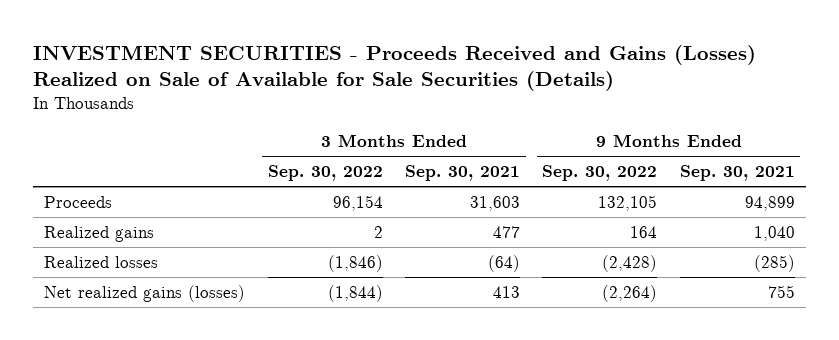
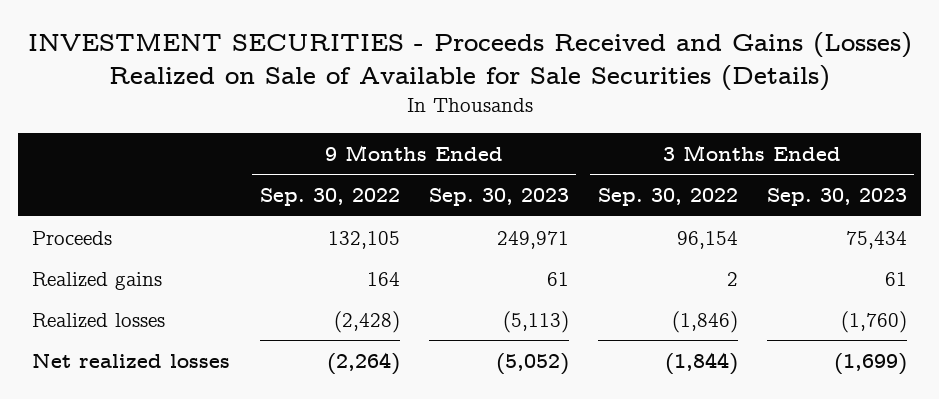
[404,165,520,182] Sep. 30, 2021 -> none
[679,165,795,182] Sep. 30, 2021 -> none
none -> [428,188,569,207] Sep. 30, 2023
none -> [766,188,907,207] Sep. 30, 2023
[44,284,246,302] Net realized gains (losses) -> [32,352,231,368] Net realized losses

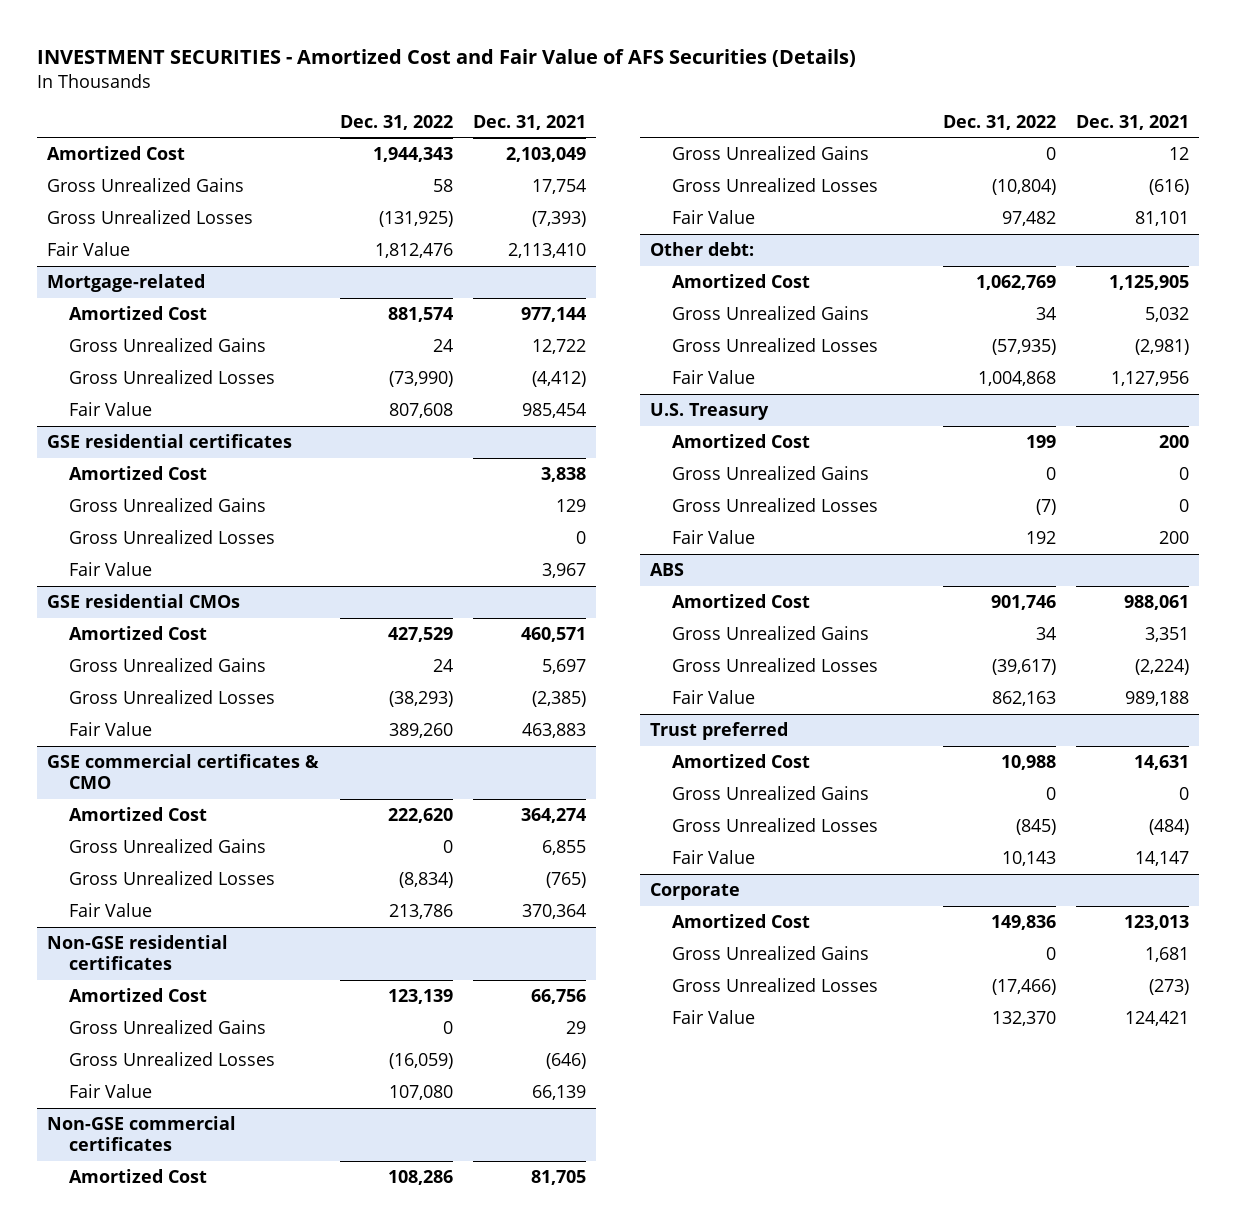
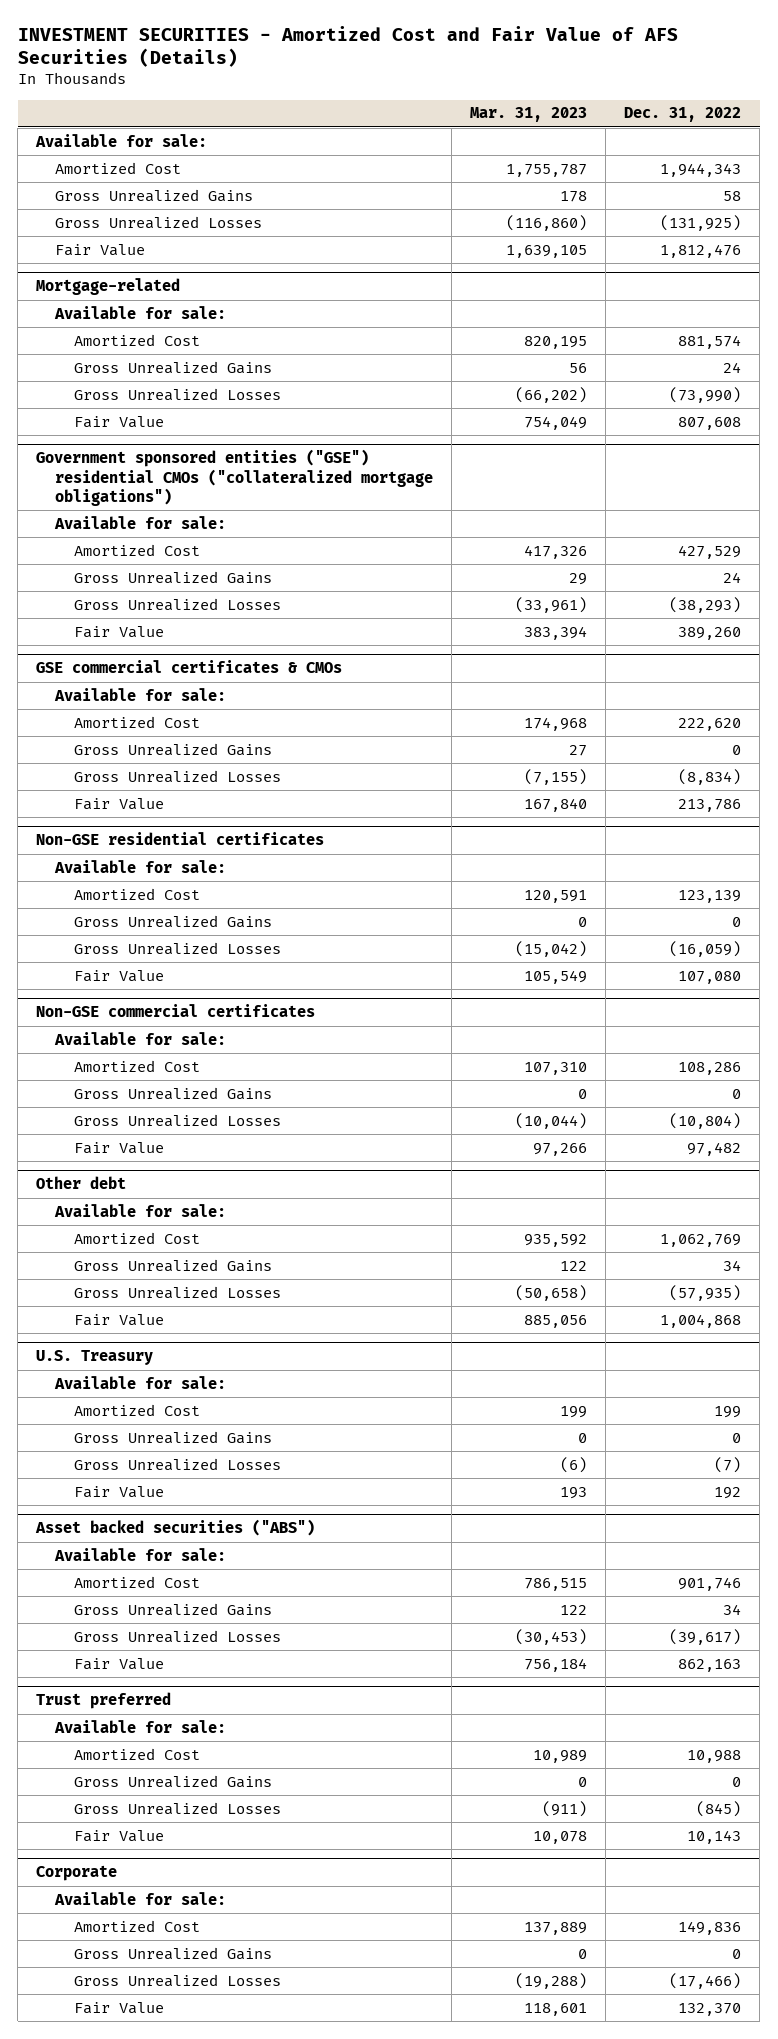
[473,114,587,130] Dec. 31, 2021 -> none
none -> [470,107,588,123] Mar. 31, 2023
none -> [35,133,208,147] Available for sale:
none -> [54,305,227,319] Available for sale:
[47,434,293,449] GSE residential certificates -> none
[69,466,208,481] Amortized Cost -> none
[69,498,267,513] Gross Unrealized Gains -> none
[69,530,276,545] Gross Unrealized Losses -> none
[69,562,153,577] Fair Value -> none
[47,594,241,609] GSE residential CMOs -> [36,449,434,506] Government sponsored entities ("GSE") residential CMOs ("collateralized mortgage obligations")
none -> [54,515,227,529] Available for sale:
[47,754,320,790] GSE commercial certificates & CMO -> [36,660,343,674] GSE commercial certificates & CMOs
none -> [54,687,227,701] Available for sale:
none -> [54,859,227,873] Available for sale:
none -> [54,1031,227,1045] Available for sale:
[650,242,755,257] Other debt: -> [36,1176,127,1190] Other debt
none -> [54,1203,227,1217] Available for sale:
none -> [54,1375,227,1389] Available for sale:
[650,563,685,577] ABS -> [35,1519,316,1537] Asset backed securities ("ABS")
none -> [54,1547,227,1561] Available for sale:
none -> [54,1719,227,1733] Available for sale:
none -> [54,1891,227,1905] Available for sale:

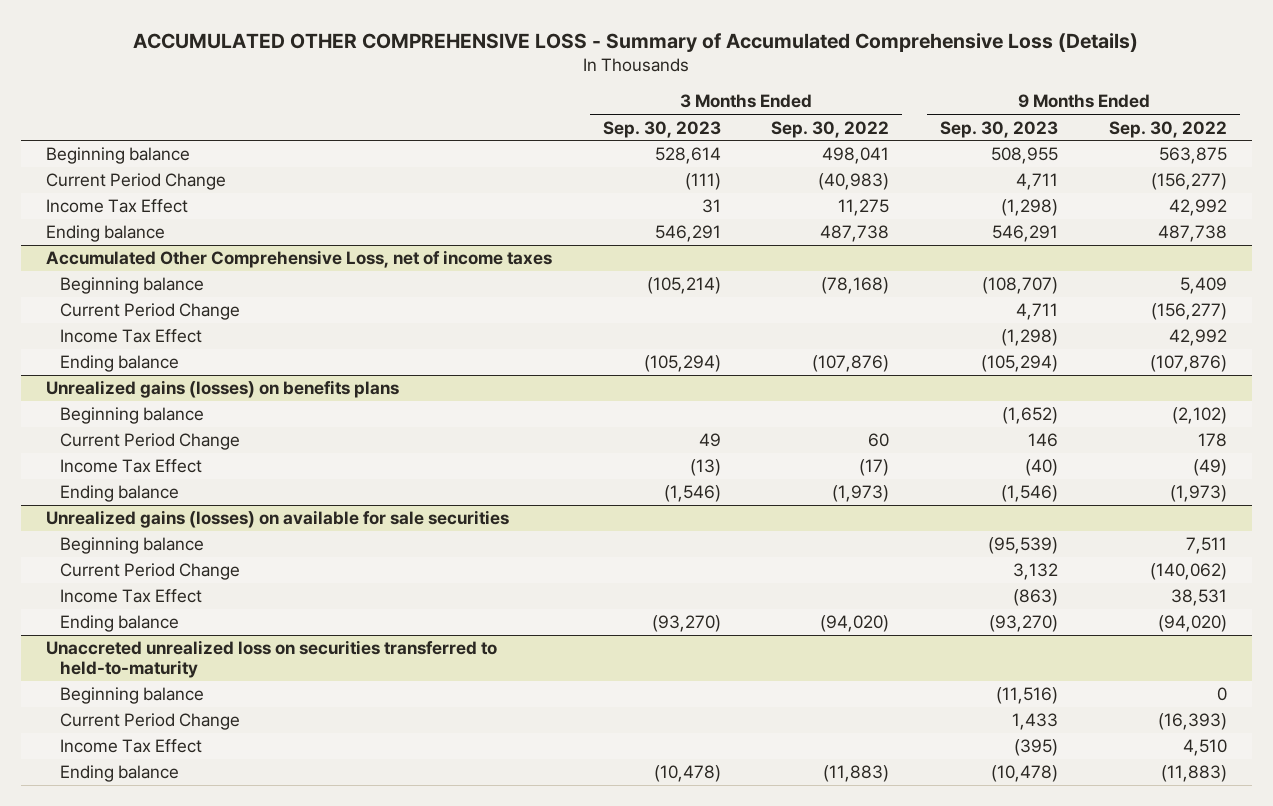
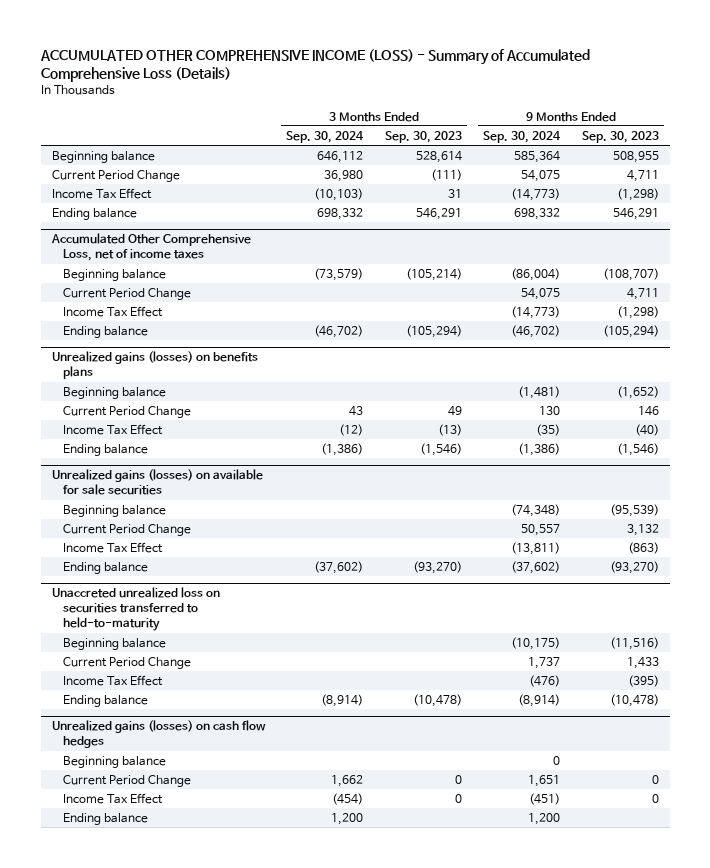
[133,32,1139,52] ACCUMULATED OTHER COMPREHENSIVE LOSS - Summary of Accumulated Comprehensive Loss (Details) -> [39,48,590,83] ACCUMULATED OTHER COMPREHENSIVE INCOME (LOSS) - Summary of Accumulated Comprehensive Loss (Details)
[771,120,890,138] Sep. 30, 2022 -> none
[1108,120,1227,138] Sep. 30, 2022 -> none
none -> [286,130,365,143] Sep. 30, 2024
none -> [483,130,562,143] Sep. 30, 2024
none -> [51,720,266,749] Unrealized gains (losses) on cash flow hedges
none -> [63,756,167,769] Beginning balance
none -> [63,775,192,788] Current Period Change
none -> [63,793,164,805] Income Tax Effect
none -> [63,813,149,826] Ending balance

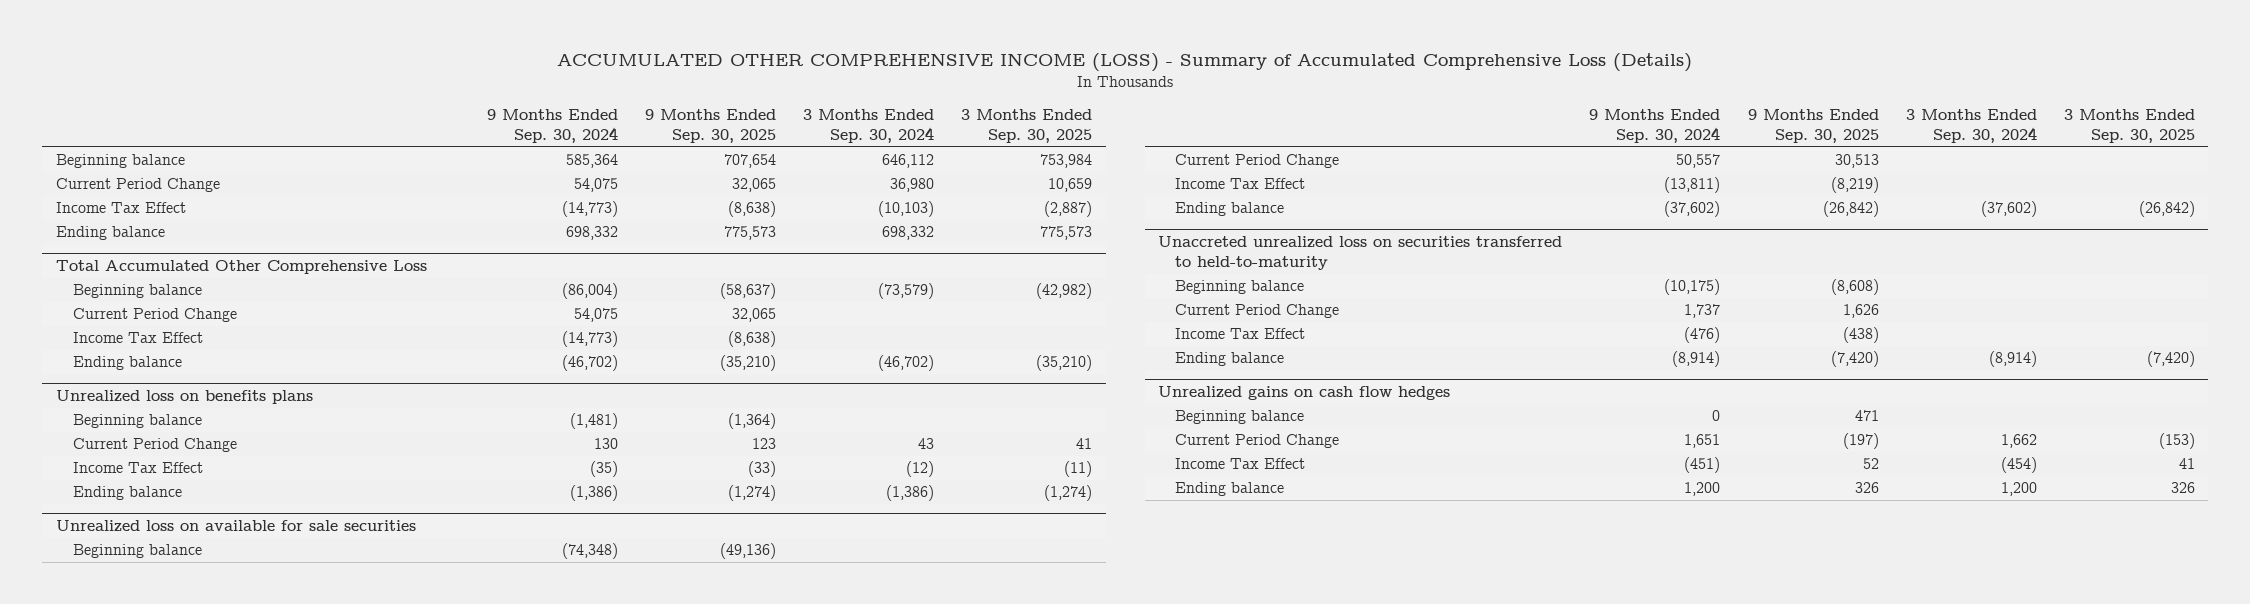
[384,130,462,143] Sep. 30, 2023 -> none
[581,130,659,143] Sep. 30, 2023 -> none
none -> [644,109,776,144] 9 Months Ended Sep. 30, 2025
none -> [961,109,1093,144] 3 Months Ended Sep. 30, 2025
[50,233,251,262] Accumulated Other Comprehensive Loss, net of income taxes -> [55,260,427,275] Total Accumulated Other Comprehensive Loss
[51,351,258,380] Unrealized gains (losses) on benefits plans -> [55,390,313,405] Unrealized loss on benefits plans
[51,469,263,496] Unrealized gains (losses) on available for sale securities -> [55,520,416,533] Unrealized loss on available for sale securities
[51,720,266,749] Unrealized gains (losses) on cash flow hedges -> [1158,386,1451,401] Unrealized gains on cash flow hedges

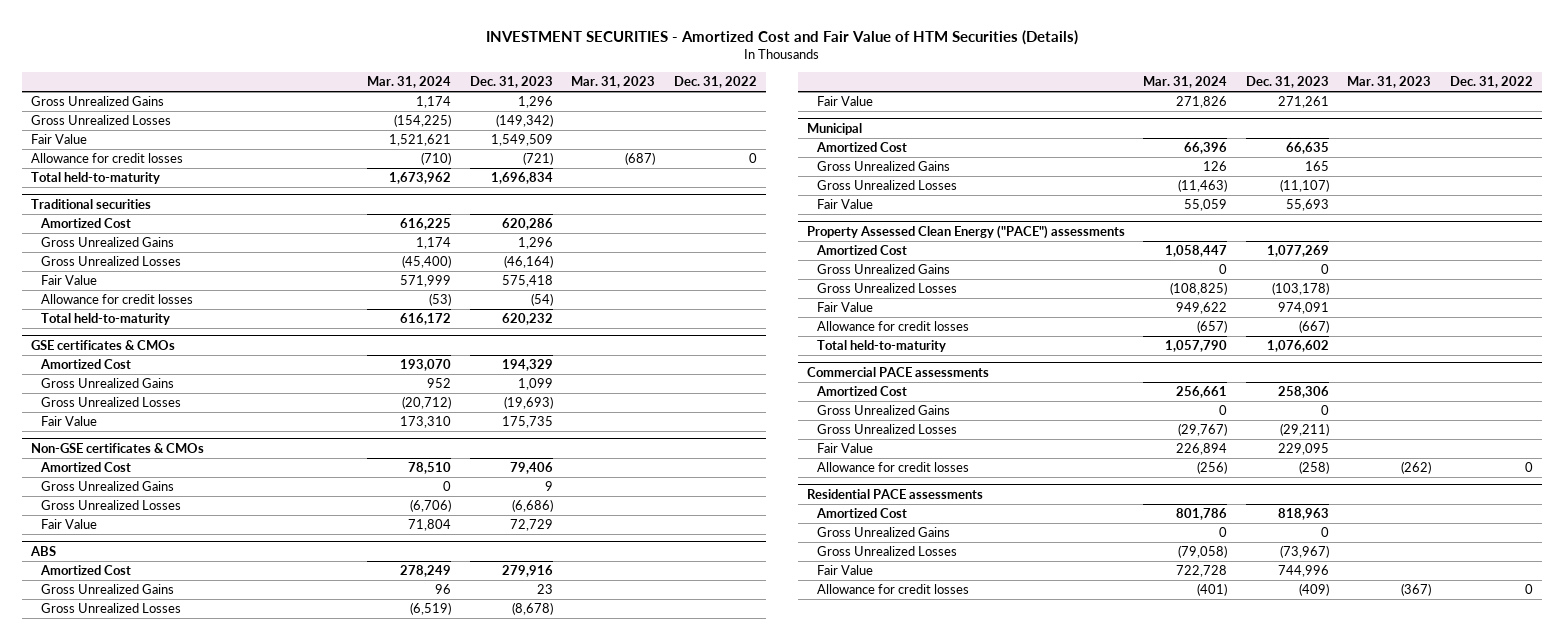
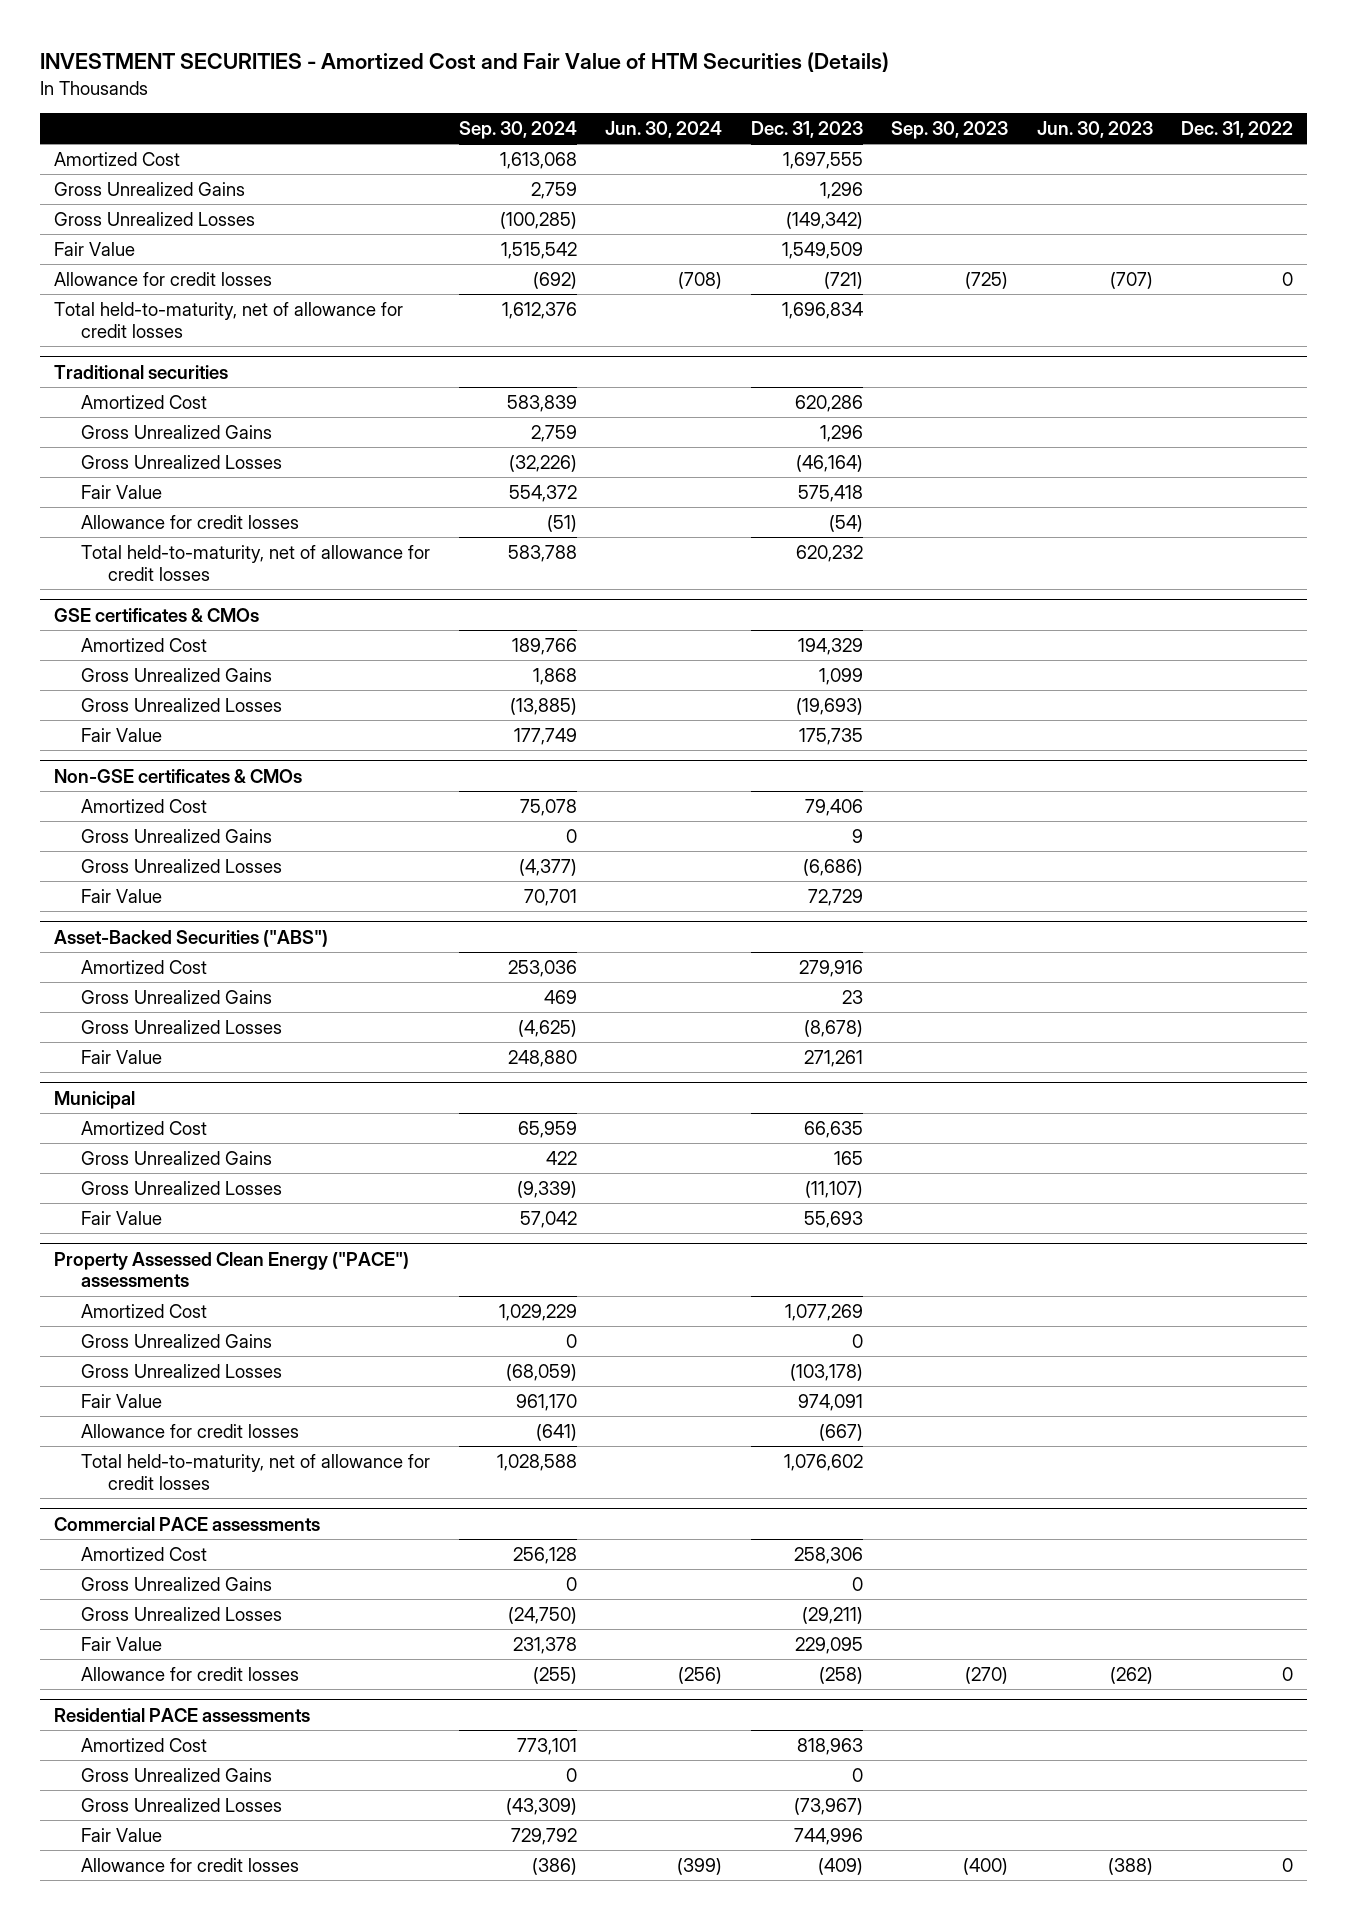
[367,76,452,89] Mar. 31, 2024 -> none
[571,76,656,89] Mar. 31, 2023 -> none
none -> [458,121,577,140] Sep. 30, 2024
none -> [605,121,723,139] Jun. 30, 2024
none -> [891,121,1009,140] Sep. 30, 2023
none -> [1036,121,1153,139] Jun. 30, 2023
none -> [54,151,181,166] Amortized Cost
[30,172,160,185] Total held-to-maturity -> [54,301,404,338] Total held-to-maturity, net of allowance for credit losses
[40,313,170,326] Total held-to-maturity -> [81,544,431,581] Total held-to-maturity, net of allowance for credit losses
[29,546,56,557] ABS -> [54,929,329,947] Asset-Backed Securities ("ABS")
[816,340,946,353] Total held-to-maturity -> [81,1453,431,1490] Total held-to-maturity, net of allowance for credit losses

